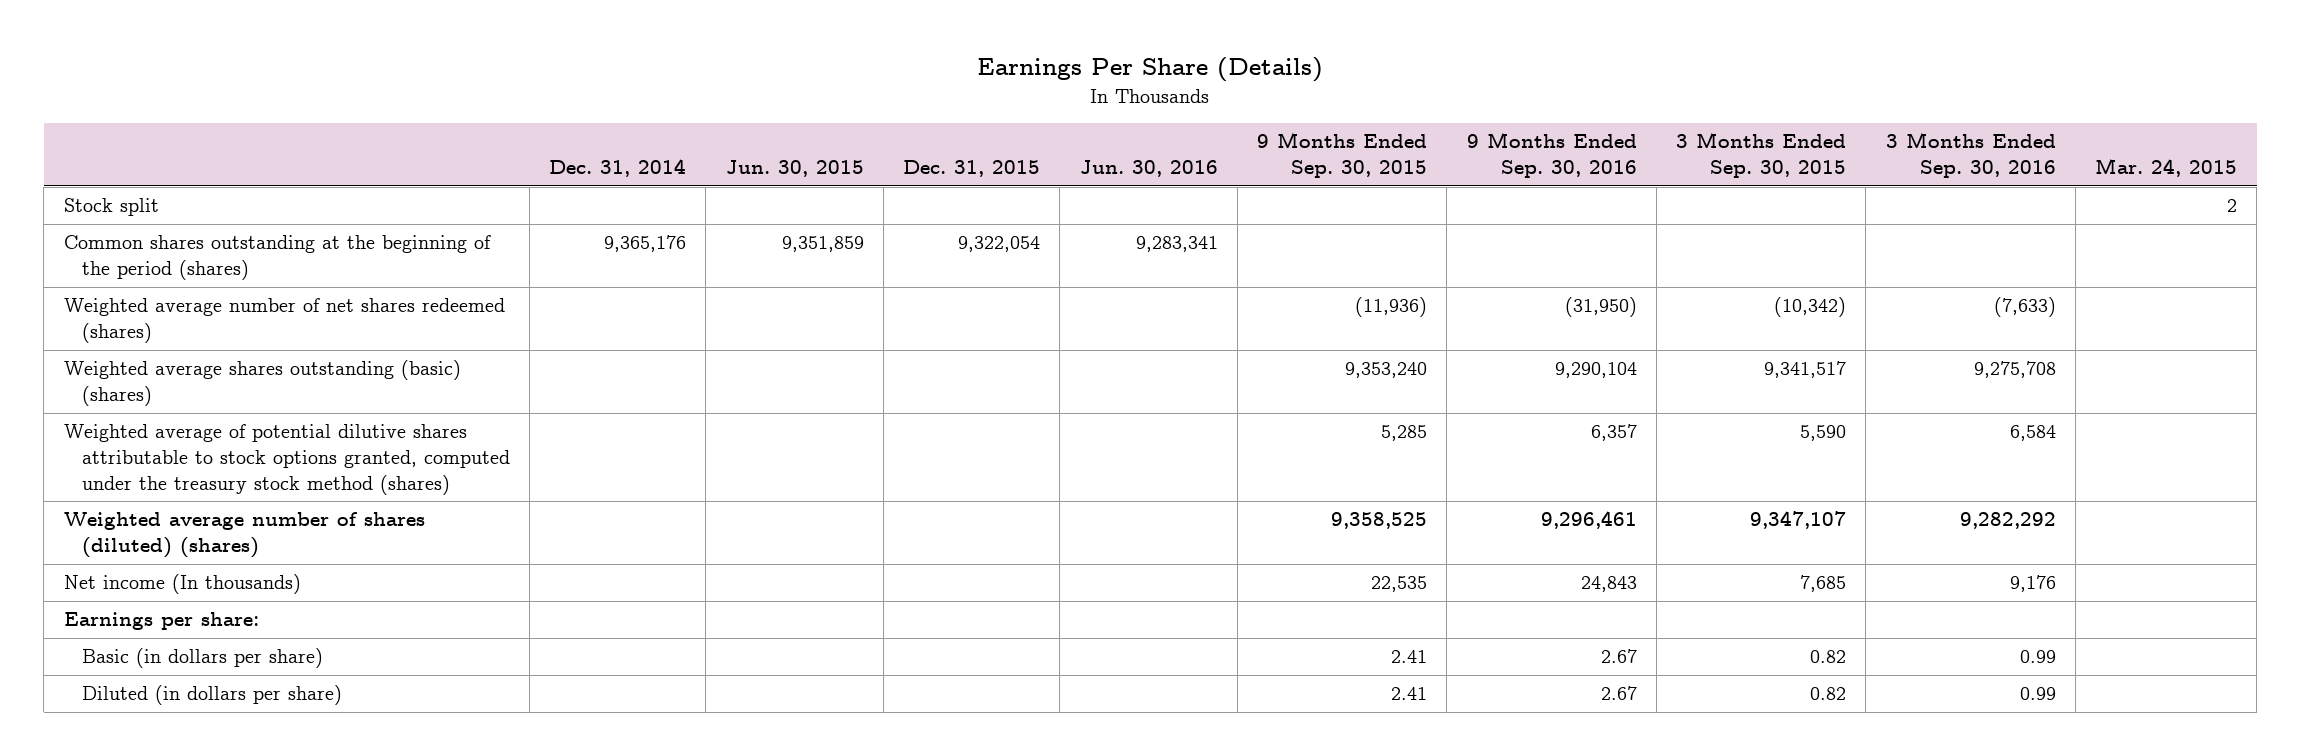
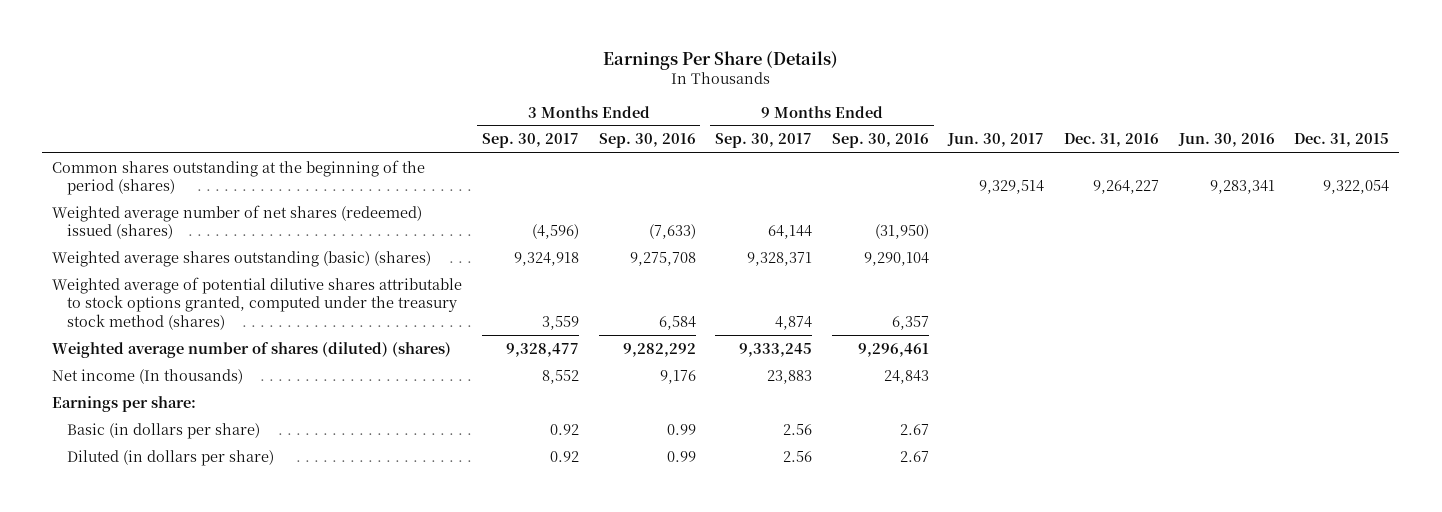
[549,159,687,178] Dec. 31, 2014 -> none
[725,160,864,178] Jun. 30, 2015 -> none
[1257,132,1428,179] 9 Months Ended Sep. 30, 2015 -> none
[1676,132,1847,179] 3 Months Ended Sep. 30, 2015 -> none
[2095,158,2238,178] Mar. 24, 2015 -> none
none -> [481,133,579,149] Sep. 30, 2017
none -> [715,133,813,149] Sep. 30, 2017
none -> [947,133,1045,148] Jun. 30, 2017
none -> [1064,133,1160,148] Dec. 31, 2016
[63,198,159,217] Stock split -> none
[63,298,505,344] Weighted average number of net shares redeemed (shares) -> [52,204,423,240] Weighted average number of net shares (redeemed) issued (shares)

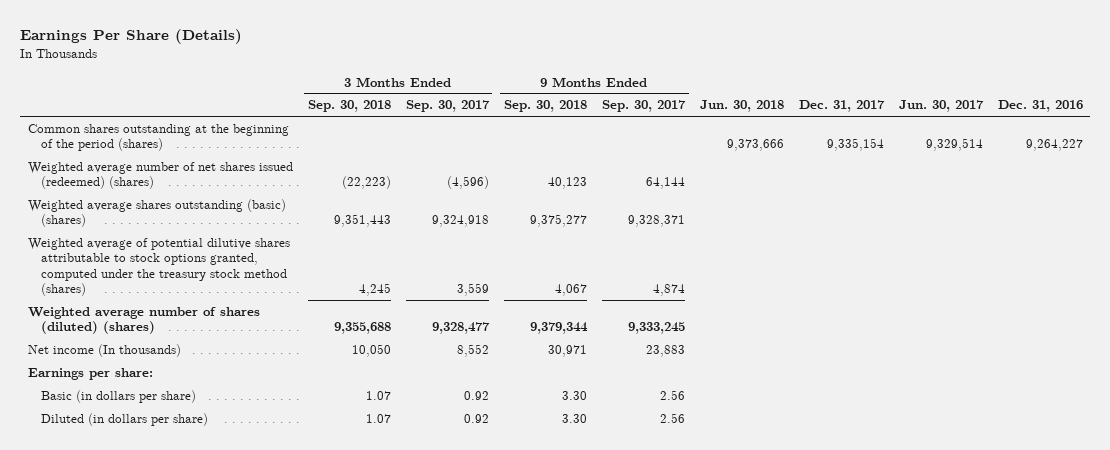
[598,133,696,149] Sep. 30, 2016 -> none
[831,133,929,149] Sep. 30, 2016 -> none
[1177,133,1275,148] Jun. 30, 2016 -> none
[1294,133,1390,148] Dec. 31, 2015 -> none
none -> [307,100,391,113] Sep. 30, 2018
none -> [503,100,587,113] Sep. 30, 2018
none -> [699,100,784,113] Jun. 30, 2018
none -> [798,100,885,113] Dec. 31, 2017
[52,204,423,240] Weighted average number of net shares (redeemed) issued (shares) -> [27,161,293,190] Weighted average number of net shares issued (redeemed) (shares)

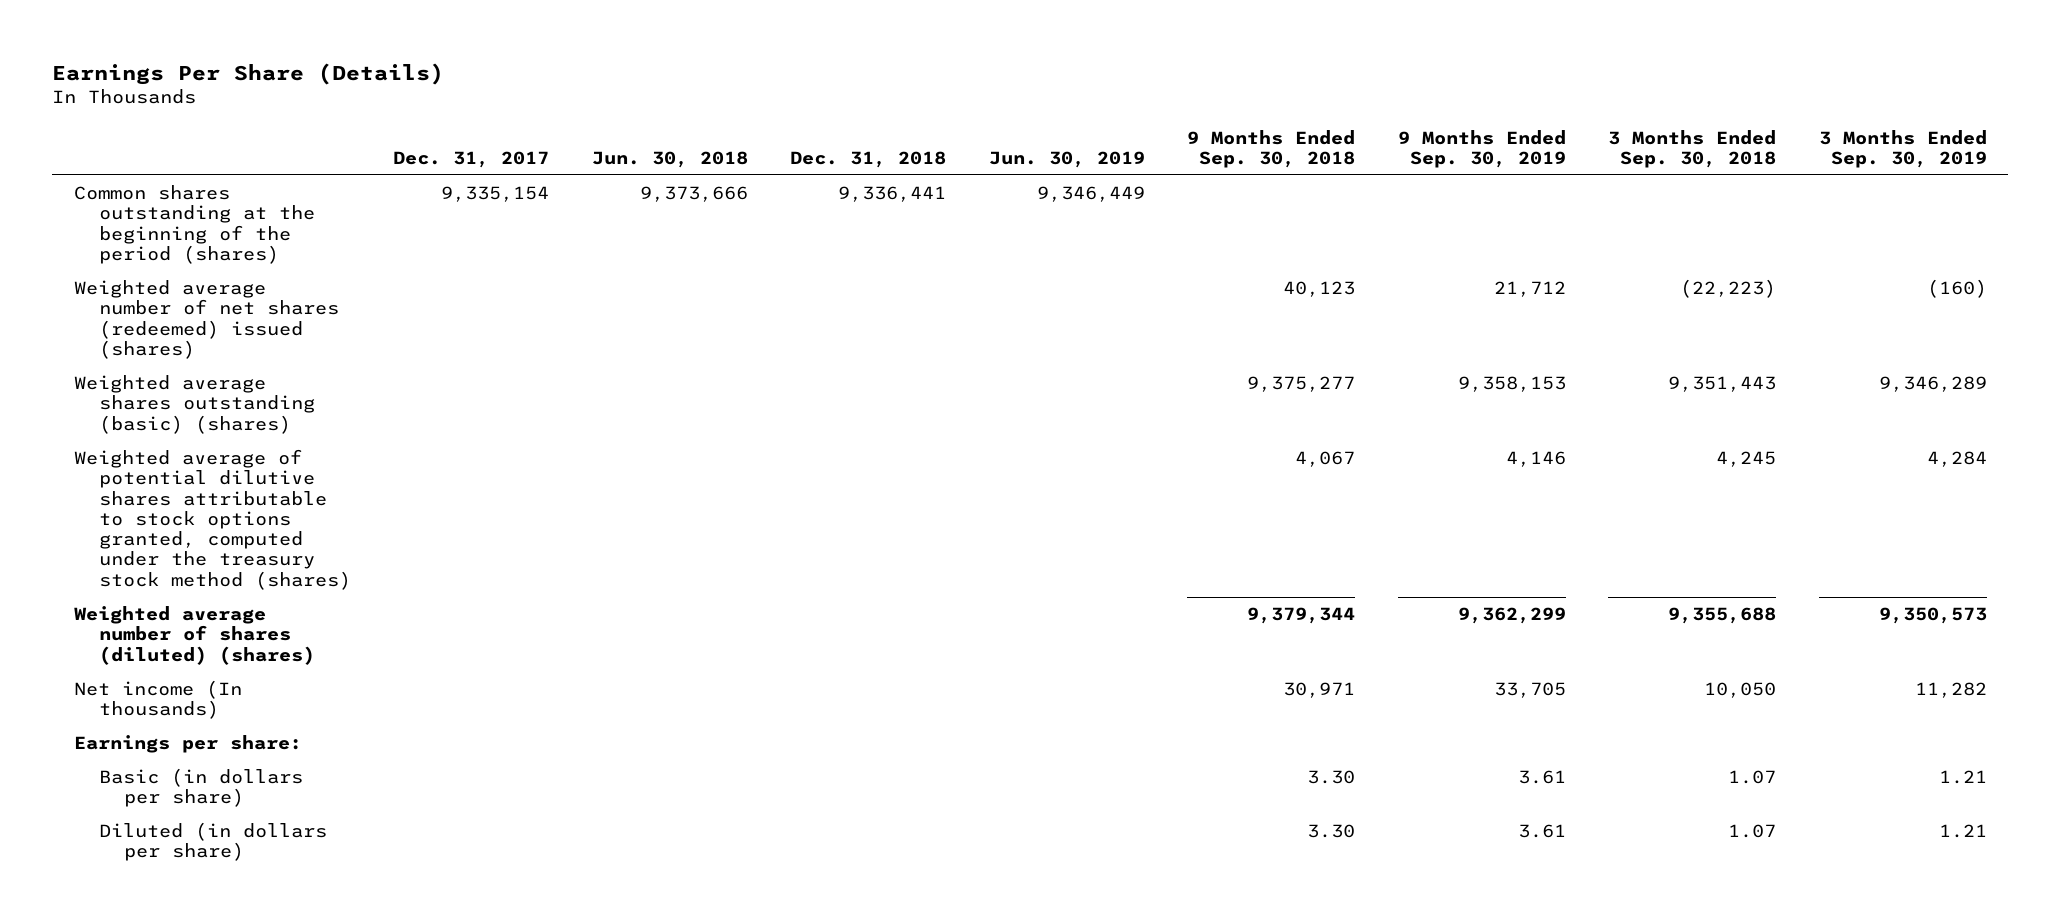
[405,100,490,113] Sep. 30, 2017 -> none
[601,100,686,113] Sep. 30, 2017 -> none
[898,100,984,113] Jun. 30, 2017 -> none
[997,100,1083,113] Dec. 31, 2016 -> none
none -> [790,151,947,169] Dec. 31, 2018
none -> [988,151,1145,169] Jun. 30, 2019
none -> [1397,129,1566,169] 9 Months Ended Sep. 30, 2019
none -> [1818,129,1987,169] 3 Months Ended Sep. 30, 2019
[27,161,293,190] Weighted average number of net shares issued (redeemed) (shares) -> [73,280,339,359] Weighted average number of net shares (redeemed) issued (shares)

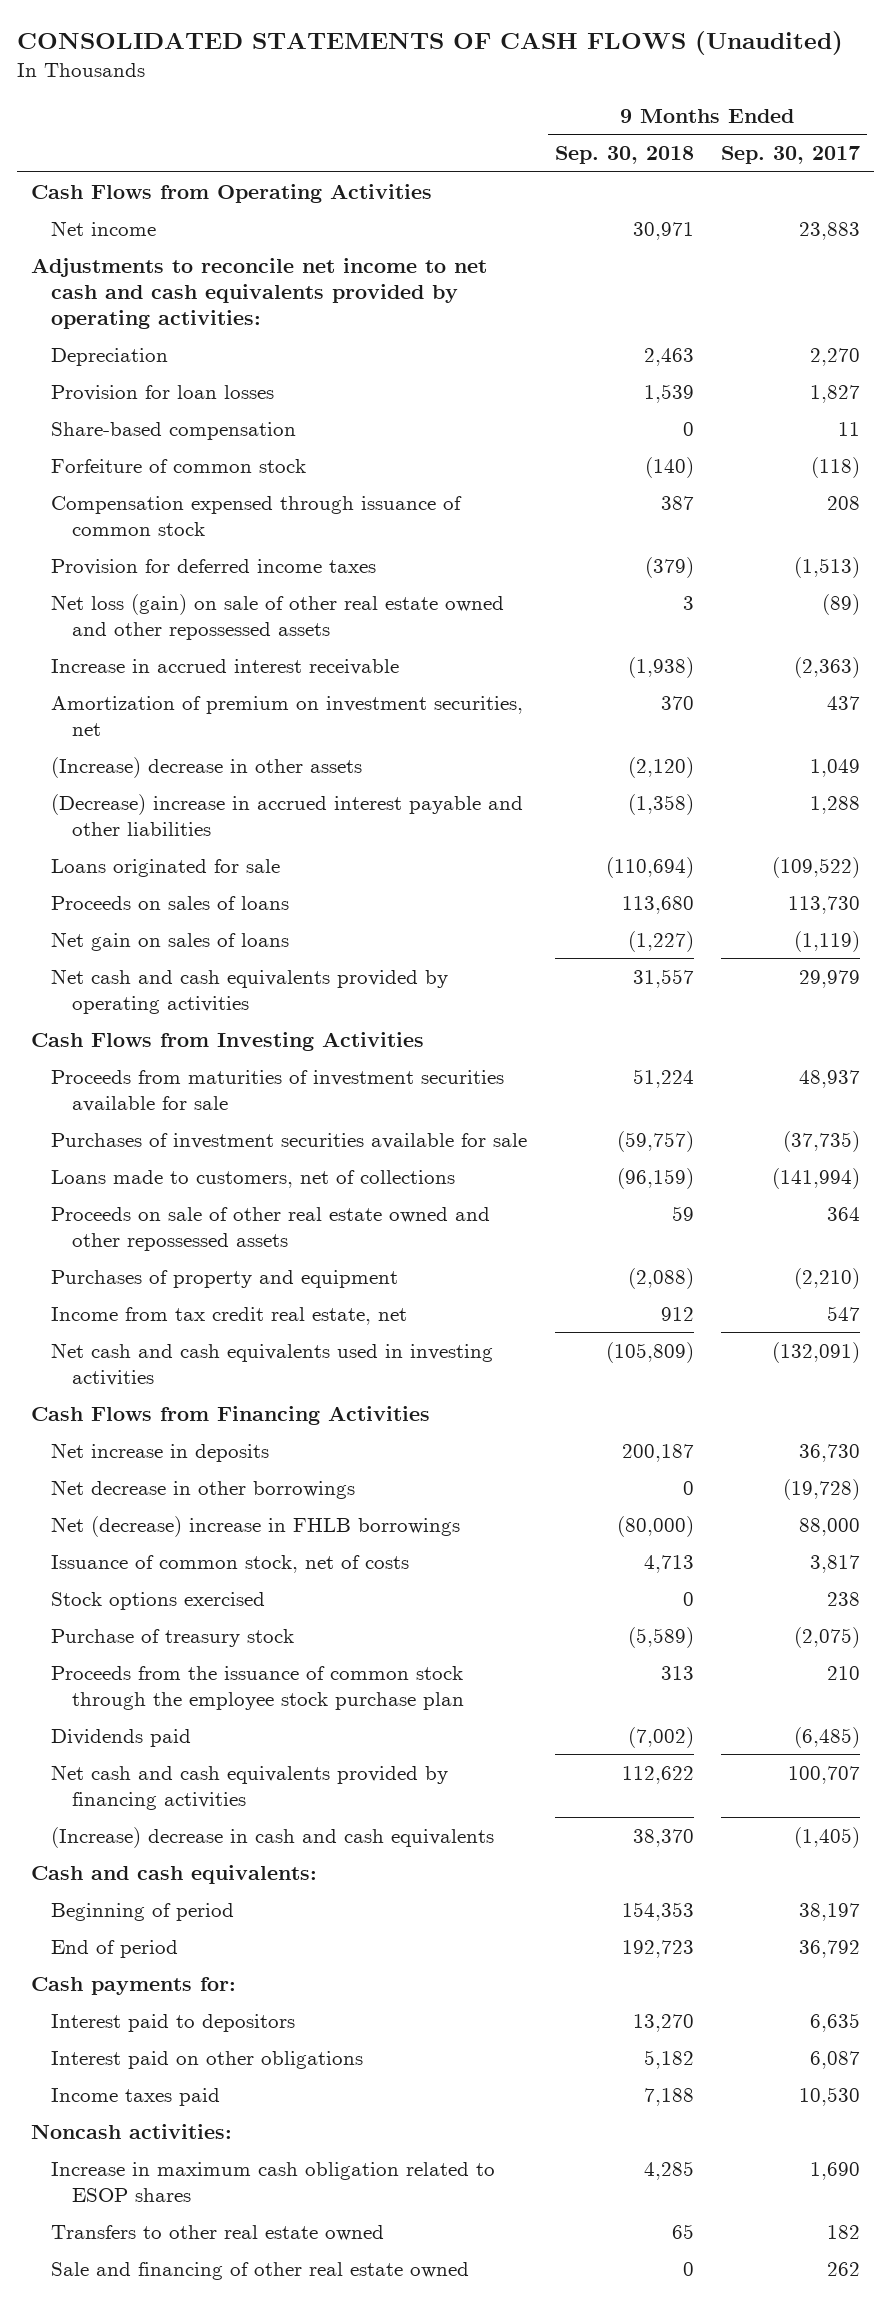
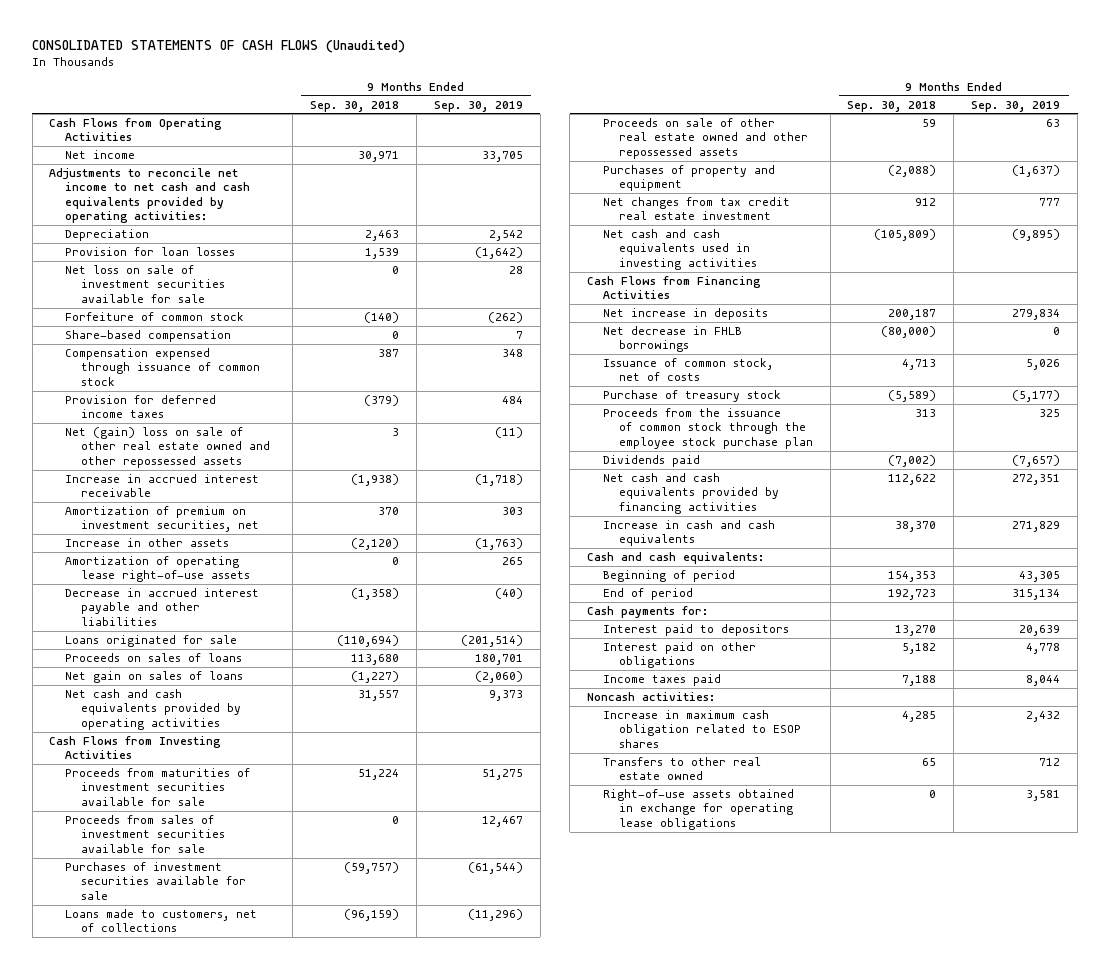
[720,146,860,165] Sep. 30, 2017 -> none
none -> [433,100,523,112] Sep. 30, 2019
none -> [65,264,226,303] Net loss on sale of investment securities available for sale
[51,421,297,440] Share-based compensation -> [65,329,232,342] Share-based compensation
[51,593,505,640] Net loss (gain) on sale of other real estate owned and other repossessed assets -> [65,426,271,468] Net (gain) loss on sale of other real estate owned and other repossessed assets
[51,756,363,778] (Increase) decrease in other assets -> [65,537,230,547] Increase in other assets
none -> [65,555,251,583] Amortization of operating lease right-of-use assets
[51,793,524,836] (Decrease) increase in accrued interest payable and other liabilities -> [65,587,260,626] Decrease in accrued interest payable and other liabilities
none -> [65,814,226,853] Proceeds from sales of investment securities available for sale
[51,1306,408,1325] Income from tax credit real estate, net -> [602,196,790,221] Net changes from tax credit real estate investment
[51,1479,356,1499] Net decrease in other borrowings -> none
[51,1515,461,1537] Net (decrease) increase in FHLB borrowings -> [602,325,742,353] Net decrease in FHLB borrowings
[51,1591,266,1610] Stock options exercised -> none
[51,1826,495,1848] (Increase) decrease in cash and cash equivalents -> [602,519,775,547] Increase in cash and cash equivalents
[51,2261,470,2280] Sale and financing of other real estate owned -> none
none -> [602,788,794,830] Right-of-use assets obtained in exchange for operating lease obligations

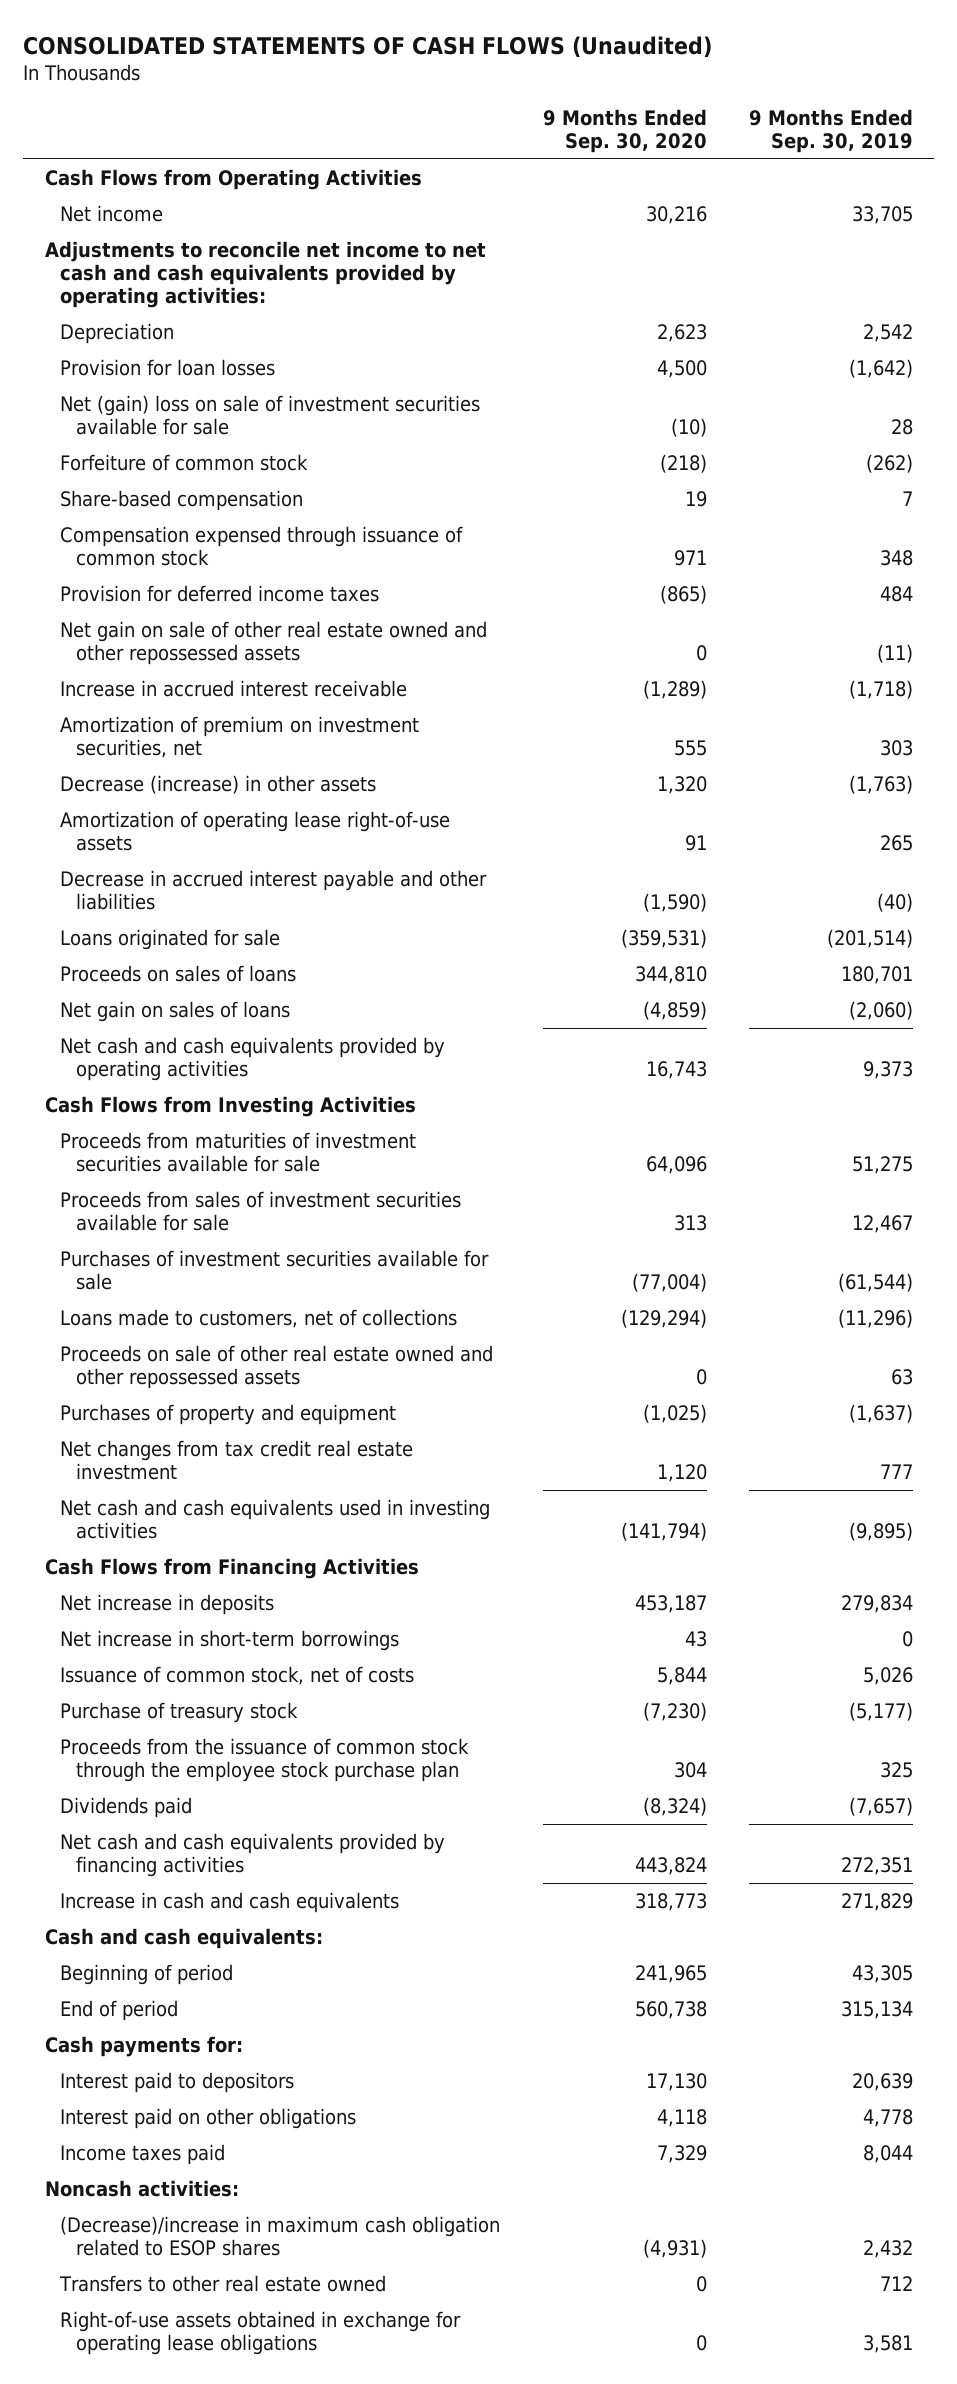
[309,100,399,112] Sep. 30, 2018 -> none
none -> [542,108,707,153] 9 Months Ended Sep. 30, 2020
[65,264,226,303] Net loss on sale of investment securities available for sale -> [60,395,481,436] Net (gain) loss on sale of investment securities available for sale
[65,426,271,468] Net (gain) loss on sale of other real estate owned and other repossessed assets -> [60,621,488,666] Net gain on sale of other real estate owned and other repossessed assets
[65,537,230,547] Increase in other assets -> [60,775,377,795] Decrease (increase) in other assets
[602,325,742,353] Net decrease in FHLB borrowings -> none
none -> [60,1630,400,1652] Net increase in short-term borrowings
[602,709,801,748] Increase in maximum cash obligation related to ESOP shares -> [60,2216,501,2257] (Decrease)/increase in maximum cash obligation related to ESOP shares

